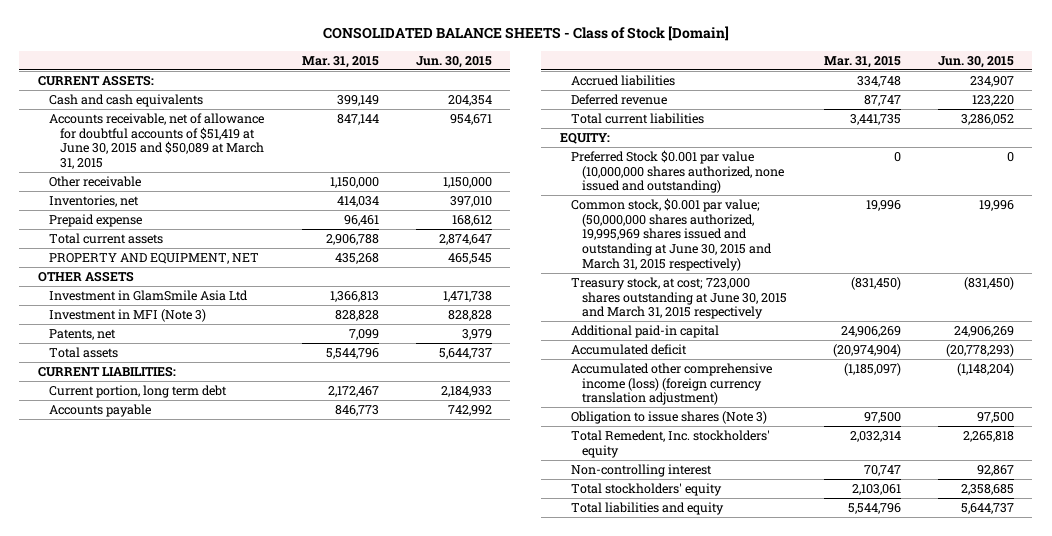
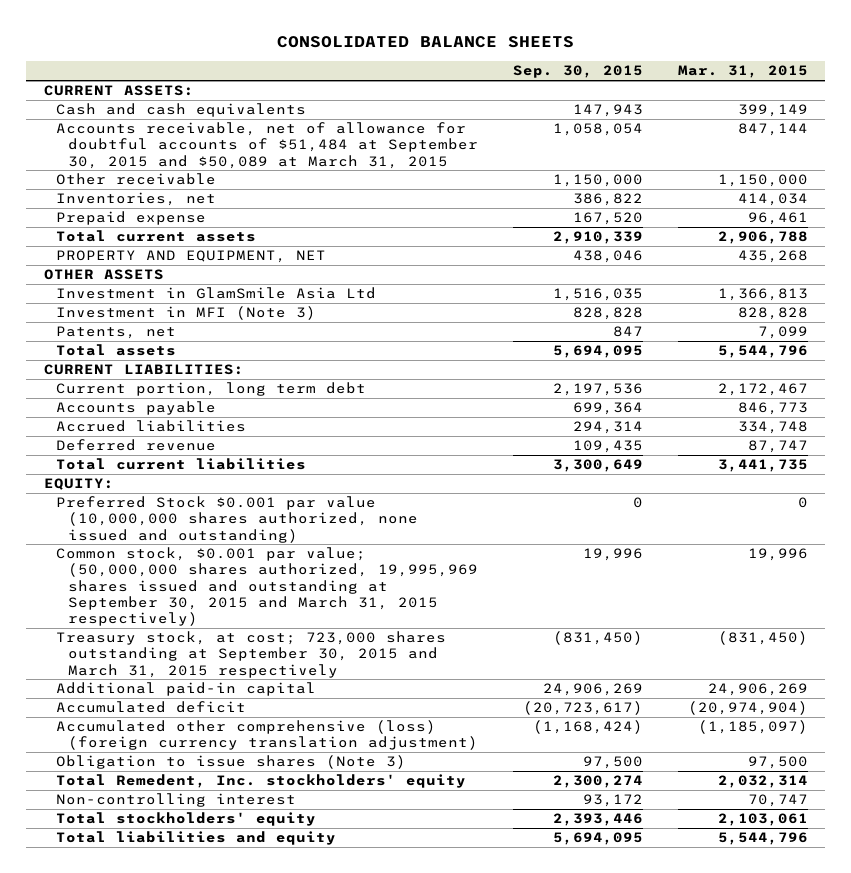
[322,26,729,42] CONSOLIDATED BALANCE SHEETS - Class of Stock [Domain] -> [276,36,574,49] CONSOLIDATED BALANCE SHEETS
[416,55,493,68] Jun. 30, 2015 -> none
none -> [512,65,643,79] Sep. 30, 2015
[49,112,265,170] Accounts receivable, net of allowance for doubtful accounts of $51,419 at June 30, 2015 and $50,089 at March 31, 2015 -> [55,122,478,169] Accounts receivable, net of allowance for doubtful accounts of $51,484 at September 30, 2015 and $50,089 at March 31, 2015
[570,197,773,272] Common stock, $0.001 par value; (50,000,000 shares authorized, 19,995,969 shares issued and outstanding at June 30, 2015 and March 31, 2015 respectively) -> [55,547,478,626] Common stock, $0.001 par value; (50,000,000 shares authorized, 19,995,969 shares issued and outstanding at September 30, 2015 and March 31, 2015 respectively)
[570,276,788,320] Treasury stock, at cost; 723,000 shares outstanding at June 30, 2015 and March 31, 2015 respectively -> [55,631,446,678] Treasury stock, at cost; 723,000 shares outstanding at September 30, 2015 and March 31, 2015 respectively
[570,362,772,406] Accumulated other comprehensive income (loss) (foreign currency translation adjustment) -> [55,720,478,751] Accumulated other comprehensive (loss) (foreign currency translation adjustment)

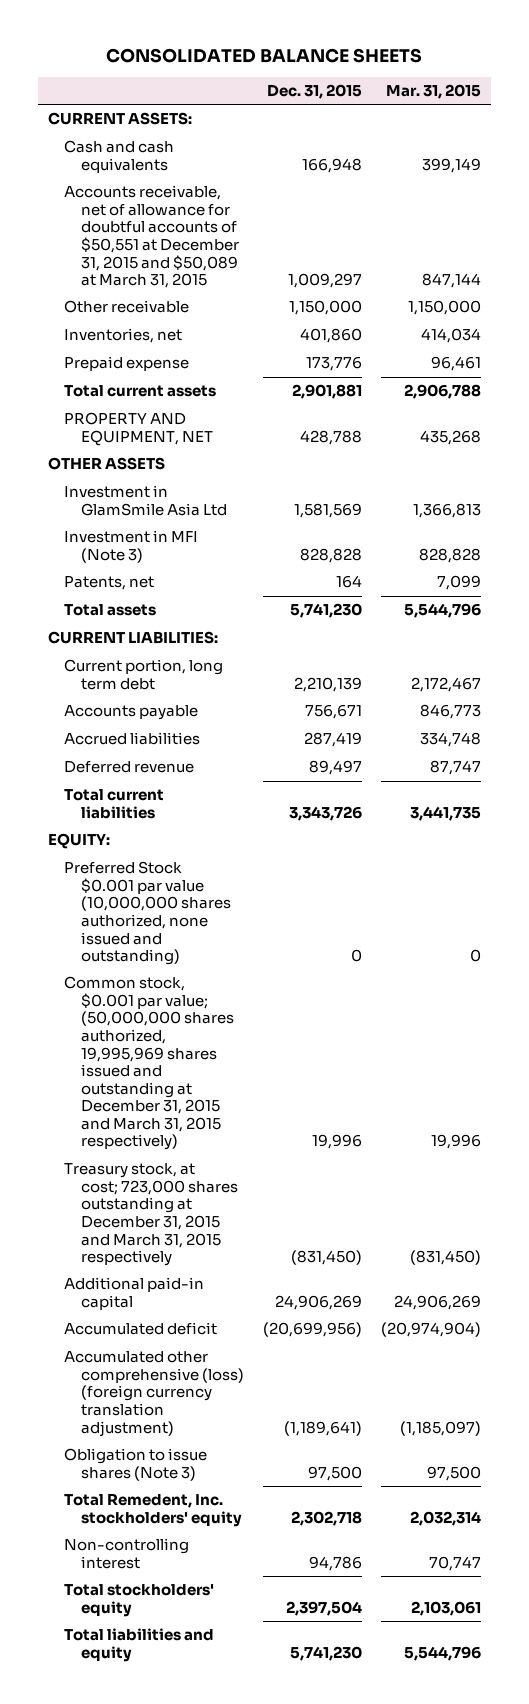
[512,65,643,79] Sep. 30, 2015 -> none
none -> [267,84,363,100] Dec. 31, 2015
[55,122,478,169] Accounts receivable, net of allowance for doubtful accounts of $51,484 at September 30, 2015 and $50,089 at March 31, 2015 -> [64,185,239,289] Accounts receivable, net of allowance for doubtful accounts of $50,551 at December 31, 2015 and $50,089 at March 31, 2015
[55,547,478,626] Common stock, $0.001 par value; (50,000,000 shares authorized, 19,995,969 shares issued and outstanding at September 30, 2015 and March 31, 2015 respectively) -> [64,976,234,1151] Common stock, $0.001 par value; (50,000,000 shares authorized, 19,995,969 shares issued and outstanding at December 31, 2015 and March 31, 2015 respectively)
[55,631,446,678] Treasury stock, at cost; 723,000 shares outstanding at September 30, 2015 and March 31, 2015 respectively -> [64,1163,238,1267] Treasury stock, at cost; 723,000 shares outstanding at December 31, 2015 and March 31, 2015 respectively

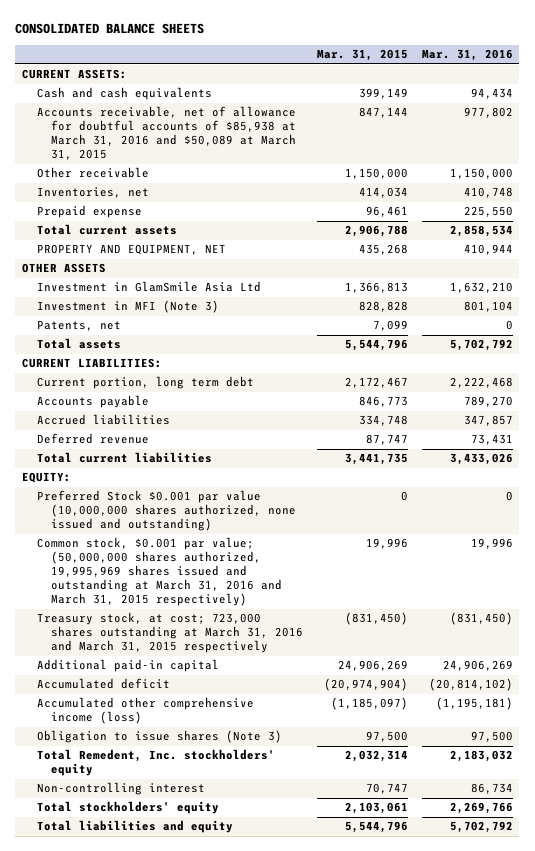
[267,84,363,100] Dec. 31, 2015 -> none
none -> [421,49,513,62] Mar. 31, 2016
[64,185,239,289] Accounts receivable, net of allowance for doubtful accounts of $50,551 at December 31, 2015 and $50,089 at March 31, 2015 -> [36,106,297,161] Accounts receivable, net of allowance for doubtful accounts of $85,938 at March 31, 2016 and $50,089 at March 31, 2015
[64,976,234,1151] Common stock, $0.001 par value; (50,000,000 shares authorized, 19,995,969 shares issued and outstanding at December 31, 2015 and March 31, 2015 respectively) -> [36,537,283,607] Common stock, $0.001 par value; (50,000,000 shares authorized, 19,995,969 shares issued and outstanding at March 31, 2016 and March 31, 2015 respectively)
[64,1163,238,1267] Treasury stock, at cost; 723,000 shares outstanding at December 31, 2015 and March 31, 2015 respectively -> [36,612,304,654] Treasury stock, at cost; 723,000 shares outstanding at March 31, 2016 and March 31, 2015 respectively
[64,1351,244,1437] Accumulated other comprehensive (loss) (foreign currency translation adjustment) -> [36,697,254,725] Accumulated other comprehensive income (loss)

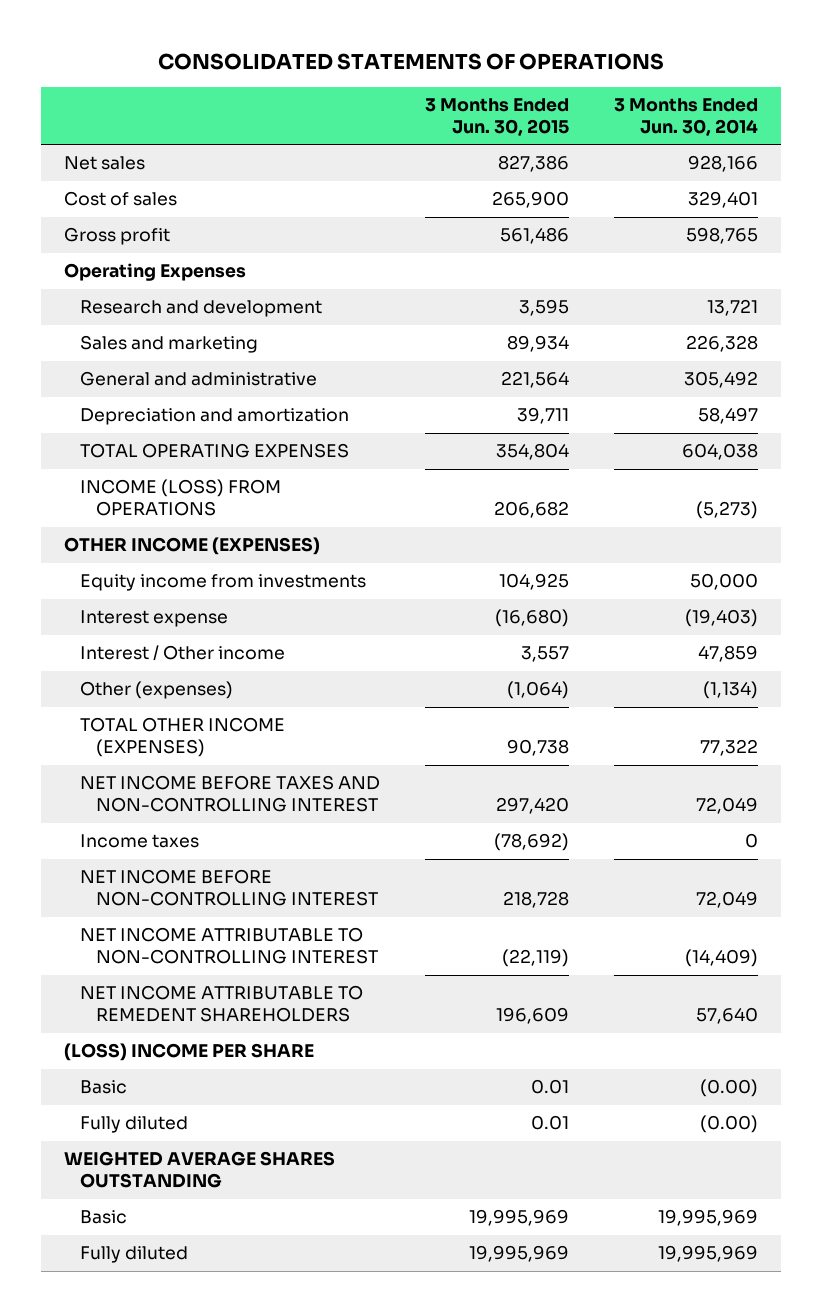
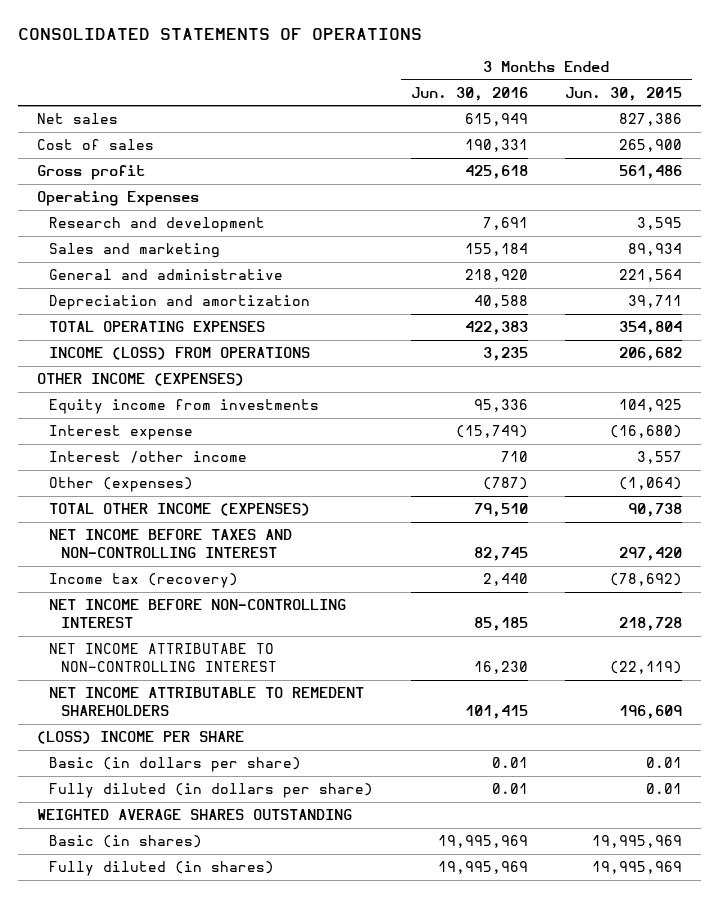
[614,97,759,136] 3 Months Ended Jun. 30, 2014 -> none
none -> [410,86,528,101] Jun. 30, 2016
[80,645,286,662] Interest / Other income -> [48,451,247,464] Interest /other income
[80,834,200,849] Income taxes -> [48,573,238,589] Income tax (recovery)
[80,927,379,965] NET INCOME ATTRIBUTABLE TO NON-CONTROLLING INTEREST -> [48,643,278,673] NET INCOME ATTRIBUTABE TO NON-CONTROLLING INTEREST
[80,1080,128,1095] Basic -> [48,757,301,773] Basic (in dollars per share)
[80,1116,189,1134] Fully diluted -> [48,783,373,799] Fully diluted (in dollars per share)
[80,1210,128,1225] Basic -> [48,835,202,849] Basic (in shares)
[80,1246,189,1264] Fully diluted -> [48,861,274,877] Fully diluted (in shares)

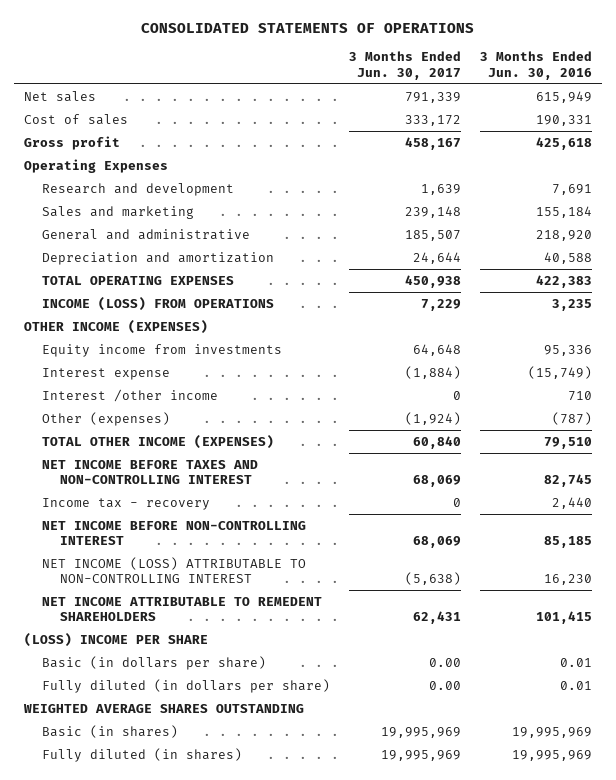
[565,86,683,101] Jun. 30, 2015 -> none
none -> [348,51,461,80] 3 Months Ended Jun. 30, 2017
[48,573,238,589] Income tax (recovery) -> [41,497,210,510] Income tax - recovery
[48,643,278,673] NET INCOME ATTRIBUTABE TO NON-CONTROLLING INTEREST -> [41,556,306,584] NET INCOME (LOSS) ATTRIBUTABLE TO NON-CONTROLLING INTEREST

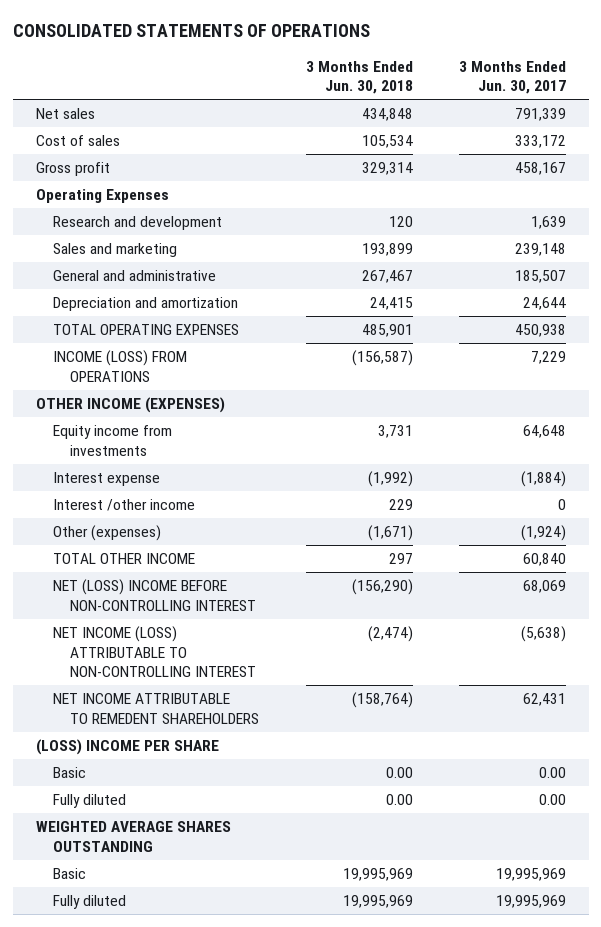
[480,51,593,80] 3 Months Ended Jun. 30, 2016 -> none
none -> [305,60,413,95] 3 Months Ended Jun. 30, 2018
[41,459,258,485] NET INCOME BEFORE TAXES AND NON-CONTROLLING INTEREST -> none
[41,497,210,510] Income tax - recovery -> none
[41,434,274,449] TOTAL OTHER INCOME (EXPENSES) -> [53,553,196,565] TOTAL OTHER INCOME
[41,520,306,546] NET INCOME BEFORE NON-CONTROLLING INTEREST -> [53,579,257,611] NET (LOSS) INCOME BEFORE NON-CONTROLLING INTEREST
[41,655,266,670] Basic (in dollars per share) -> [53,767,87,779] Basic
[41,678,330,693] Fully diluted (in dollars per share) -> [53,794,127,809] Fully diluted
[41,724,178,738] Basic (in shares) -> [53,868,87,880] Basic
[41,747,242,762] Fully diluted (in shares) -> [53,895,127,910] Fully diluted

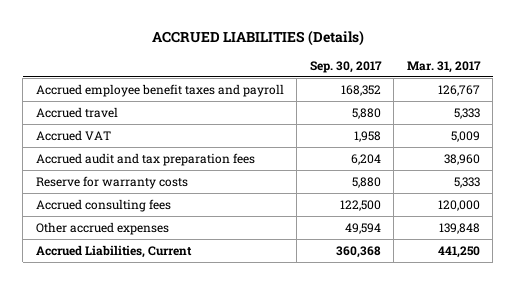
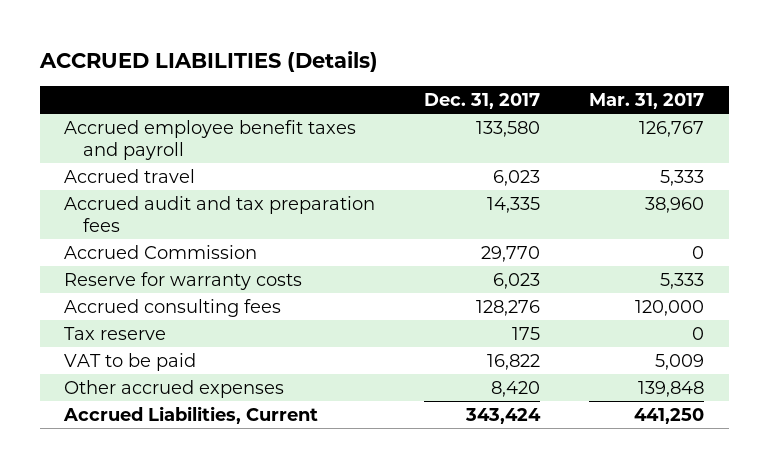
[309,60,382,73] Sep. 30, 2017 -> none
none -> [424,92,541,109] Dec. 31, 2017
[35,129,111,141] Accrued VAT -> none
none -> [64,244,258,259] Accrued Commission
none -> [64,326,167,340] Tax reserve
none -> [64,352,197,371] VAT to be paid

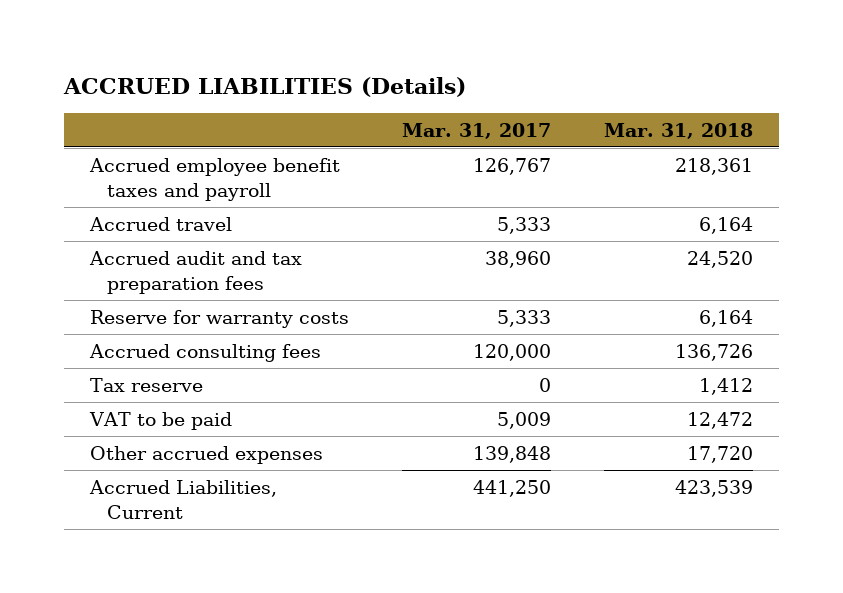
[424,92,541,109] Dec. 31, 2017 -> none
none -> [603,122,753,139] Mar. 31, 2018
[64,244,258,259] Accrued Commission -> none

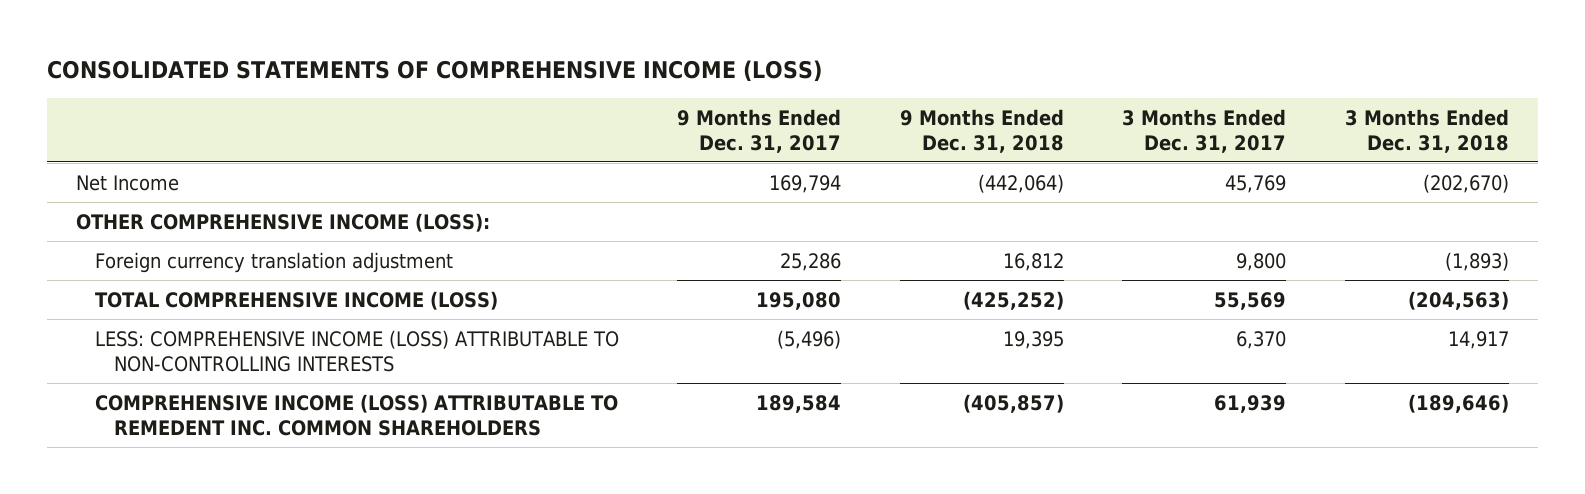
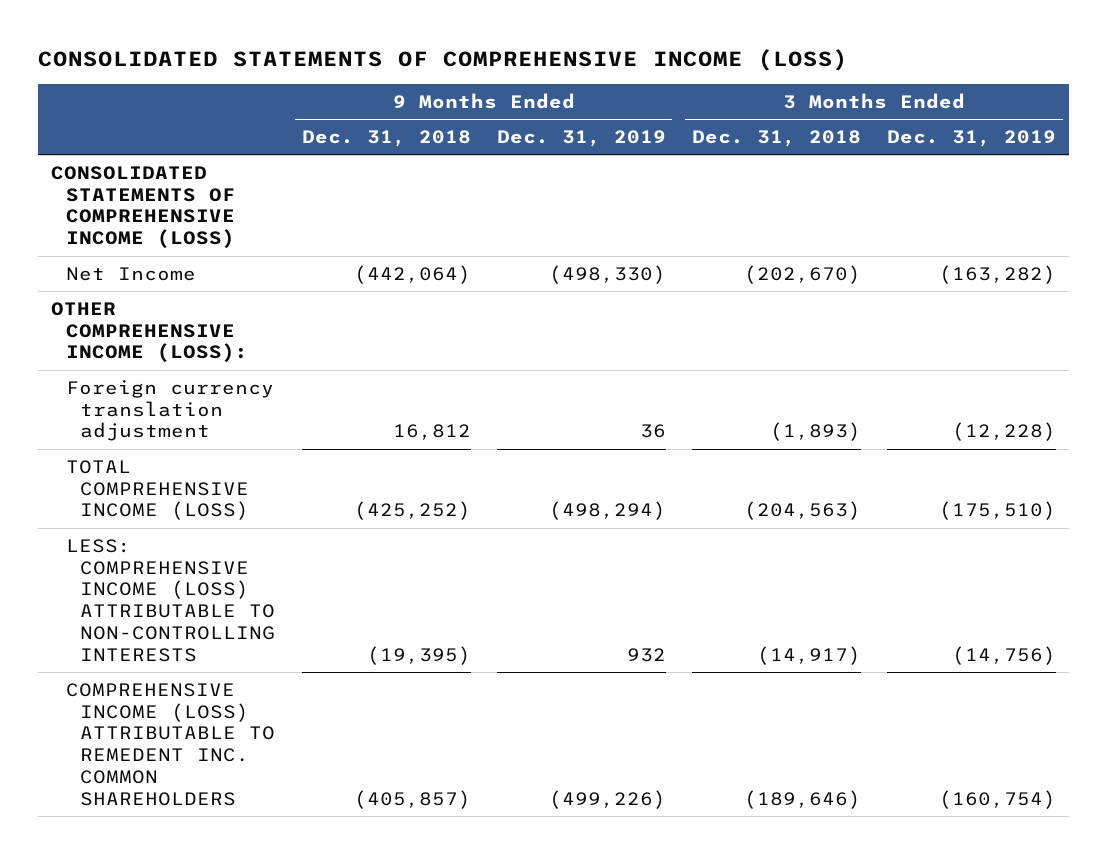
[677,108,842,153] 9 Months Ended Dec. 31, 2017 -> none
[1122,108,1287,153] 3 Months Ended Dec. 31, 2017 -> none
none -> [496,129,666,147] Dec. 31, 2019
none -> [887,129,1057,147] Dec. 31, 2019
none -> [50,165,235,249] CONSOLIDATED STATEMENTS OF COMPREHENSIVE INCOME (LOSS)
[1002,330,1064,349] 19,395 -> [366,645,471,665] (19,395)
[1447,330,1509,349] 14,917 -> [756,645,861,665] (14,917)

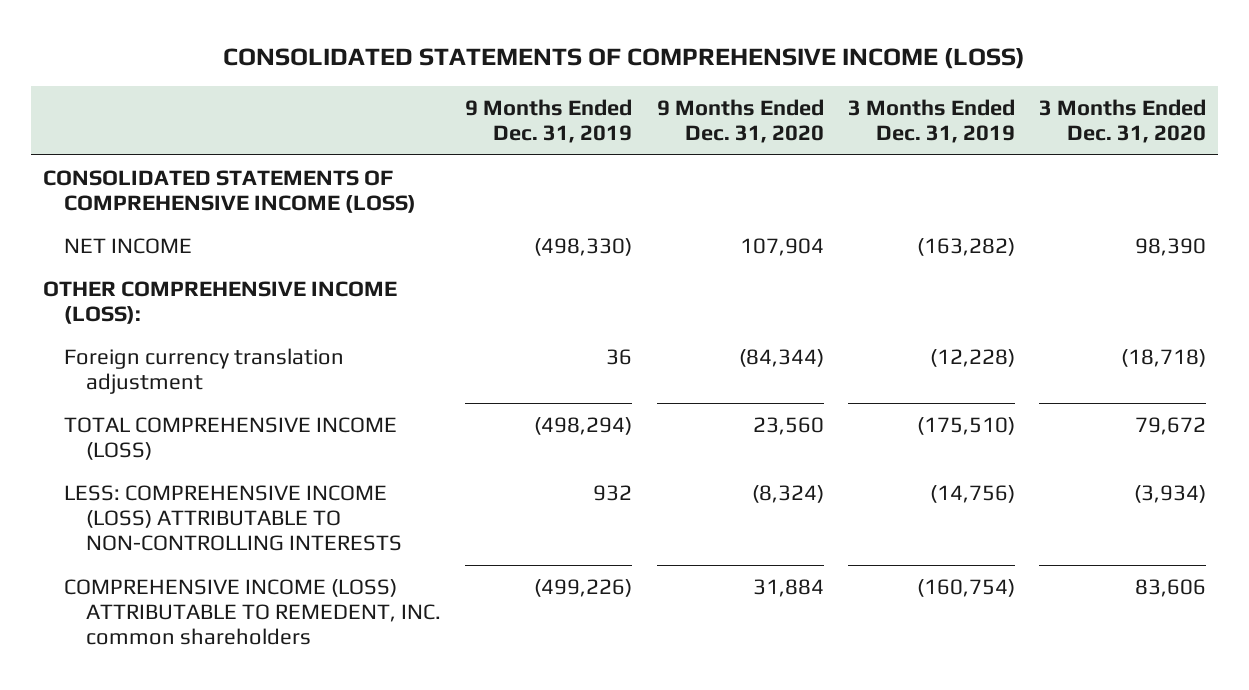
[301,129,471,147] Dec. 31, 2018 -> none
[691,129,861,147] Dec. 31, 2018 -> none
none -> [656,98,824,144] 9 Months Ended Dec. 31, 2020
none -> [1038,98,1206,144] 3 Months Ended Dec. 31, 2020
[65,266,196,281] Net Income -> [64,237,193,254] NET INCOME
[65,682,276,806] COMPREHENSIVE INCOME (LOSS) ATTRIBUTABLE TO REMEDENT INC. COMMON SHAREHOLDERS -> [64,578,442,646] COMPREHENSIVE INCOME (LOSS) ATTRIBUTABLE TO REMEDENT, INC. common shareholders

